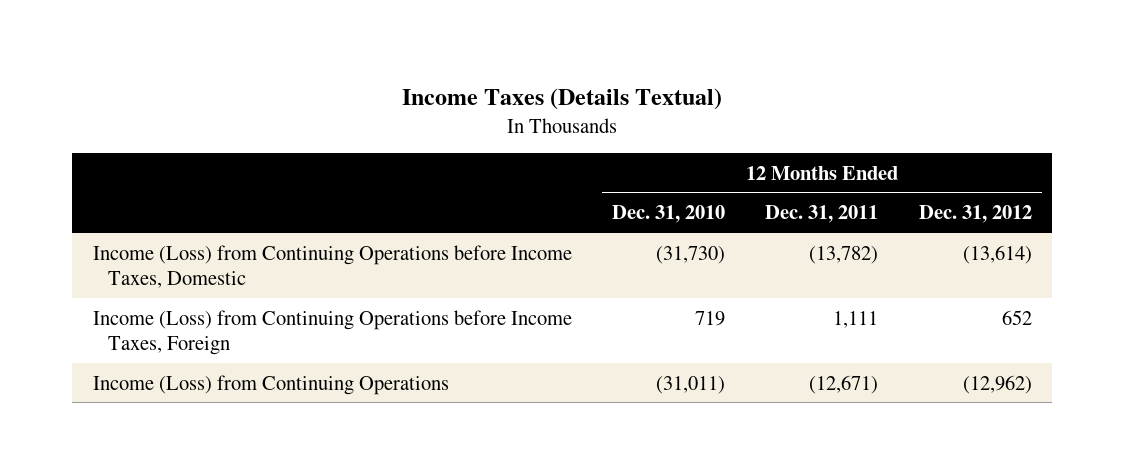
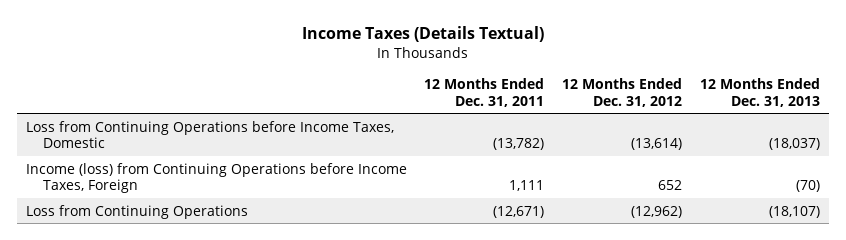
[612,205,726,224] Dec. 31, 2010 -> none
none -> [700,78,821,107] 12 Months Ended Dec. 31, 2013
[92,244,572,289] Income (Loss) from Continuing Operations before Income Taxes, Domestic -> [25,120,394,149] Loss from Continuing Operations before Income Taxes, Domestic
[92,309,572,356] Income (Loss) from Continuing Operations before Income Taxes, Foreign -> [25,162,407,194] Income (loss) from Continuing Operations before Income Taxes, Foreign
[92,374,449,395] Income (Loss) from Continuing Operations -> [25,204,248,219] Loss from Continuing Operations

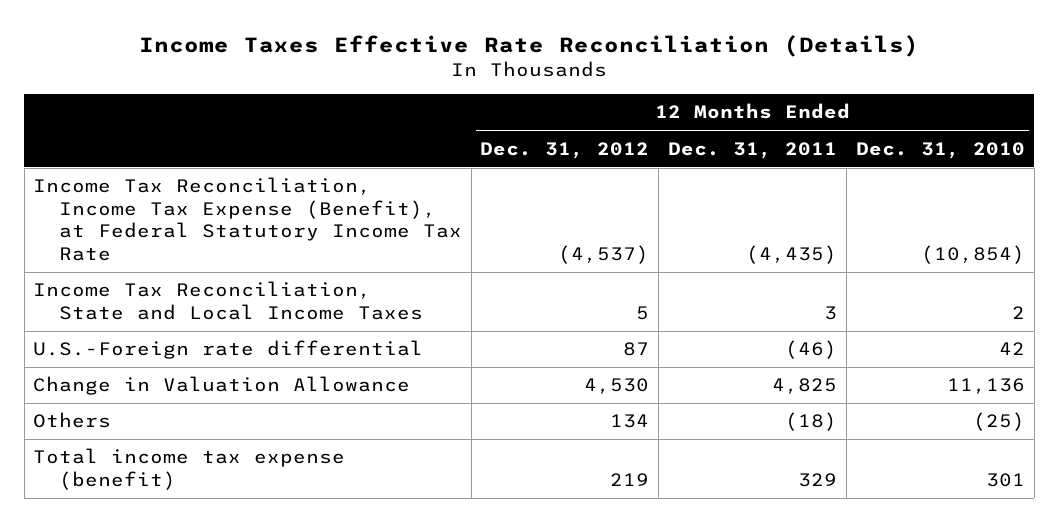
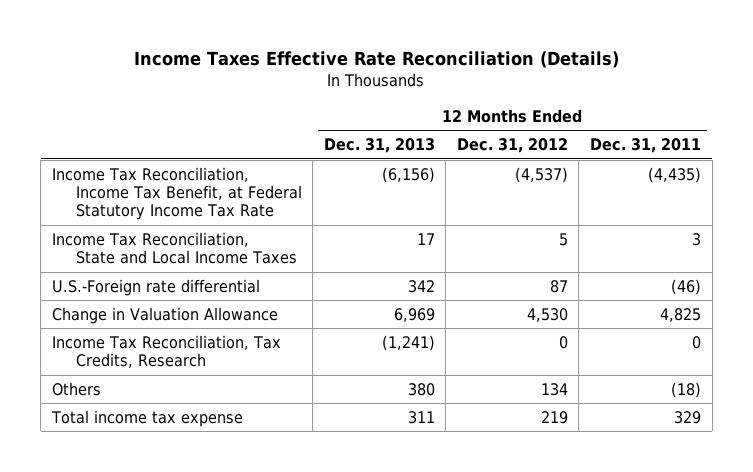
[855,141,1025,159] Dec. 31, 2010 -> none
none -> [323,138,435,154] Dec. 31, 2013
[33,177,462,261] Income Tax Reconciliation, Income Tax Expense (Benefit), at Federal Statutory Income Tax Rate -> [51,166,302,221] Income Tax Reconciliation, Income Tax Benefit, at Federal Statutory Income Tax Rate
none -> [51,334,281,369] Income Tax Reconciliation, Tax Credits, Research
[33,448,346,490] Total income tax expense (benefit) -> [50,409,243,427] Total income tax expense

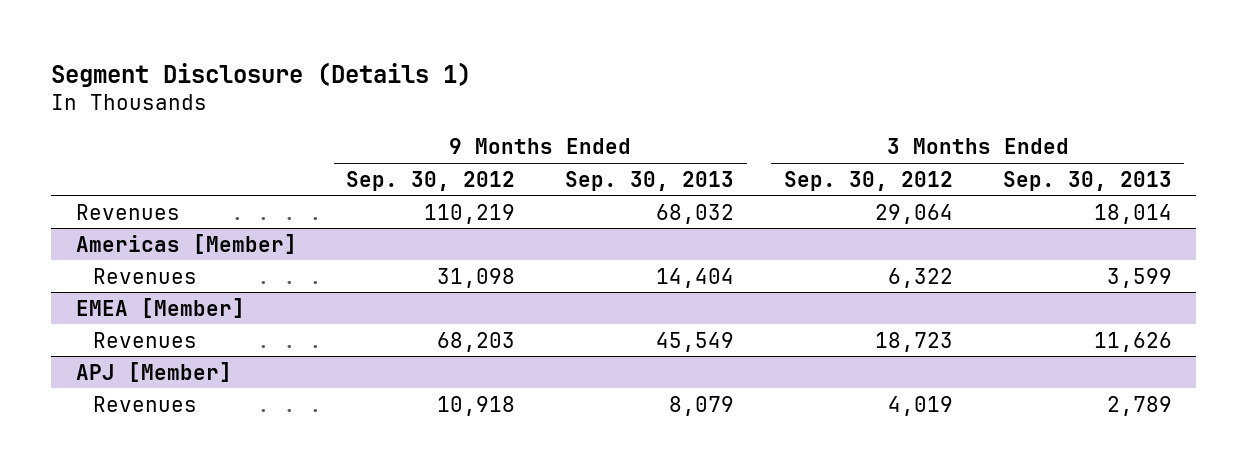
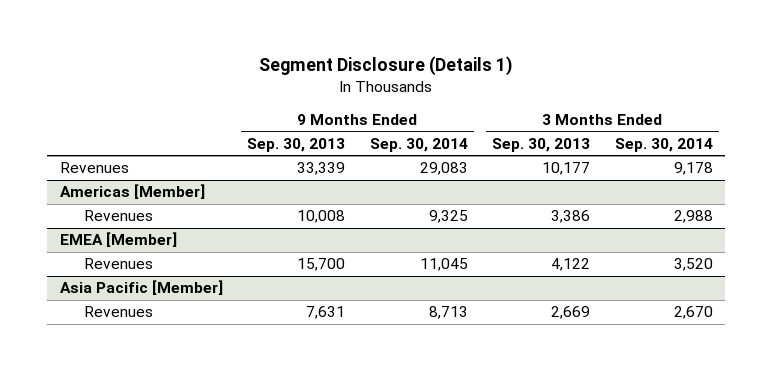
[346,170,516,191] Sep. 30, 2012 -> none
[783,170,953,191] Sep. 30, 2012 -> none
none -> [369,137,468,152] Sep. 30, 2014
none -> [614,137,713,152] Sep. 30, 2014
[656,203,735,224] 68,032 -> [297,162,346,176] 33,339
[1093,203,1172,224] 18,014 -> [542,162,591,176] 10,177
[656,267,735,288] 14,404 -> [297,210,346,224] 10,008
[1106,267,1172,288] 3,599 -> [551,210,591,224] 3,386
[75,361,232,382] APJ [Member] -> none
[656,331,735,352] 45,549 -> [297,258,346,272] 15,700
[1093,331,1172,352] 11,626 -> [551,258,591,272] 4,122
none -> [59,280,223,296] Asia Pacific [Member]
[669,395,735,416] 8,079 -> [306,306,346,320] 7,631
[1106,395,1172,416] 2,789 -> [551,306,591,320] 2,669

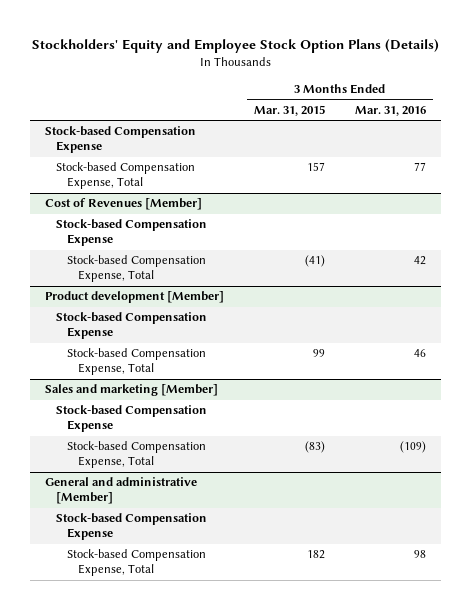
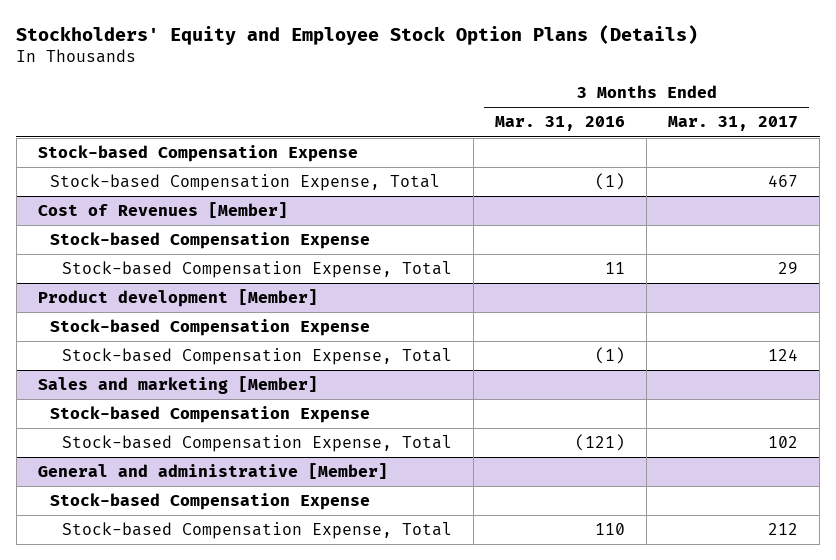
[254,104,326,116] Mar. 31, 2015 -> none
none -> [668,116,799,132] Mar. 31, 2017
[413,162,426,172] 77 -> [595,173,626,191] (1)
[413,256,426,266] 42 -> [605,262,626,275] 11
[413,349,426,358] 46 -> [595,347,626,365] (1)
[399,441,426,454] (109) -> [575,434,626,452] (121)
[413,550,426,559] 98 -> [595,523,626,536] 110

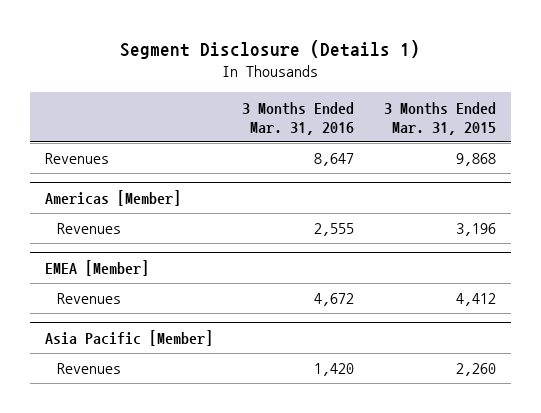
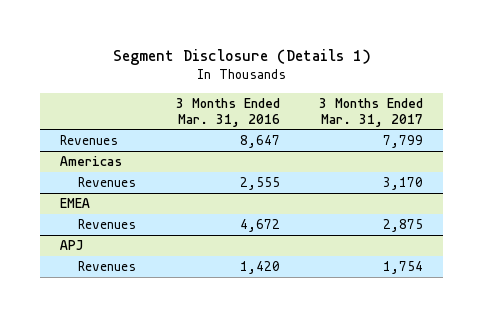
[384,101,497,135] 3 Months Ended Mar. 31, 2015 -> none
none -> [319,97,424,127] 3 Months Ended Mar. 31, 2017
[44,189,181,206] Americas [Member] -> [59,155,122,166] Americas
[44,259,149,276] EMEA [Member] -> [59,197,90,208] EMEA
[44,329,213,346] Asia Pacific [Member] -> [59,239,83,250] APJ

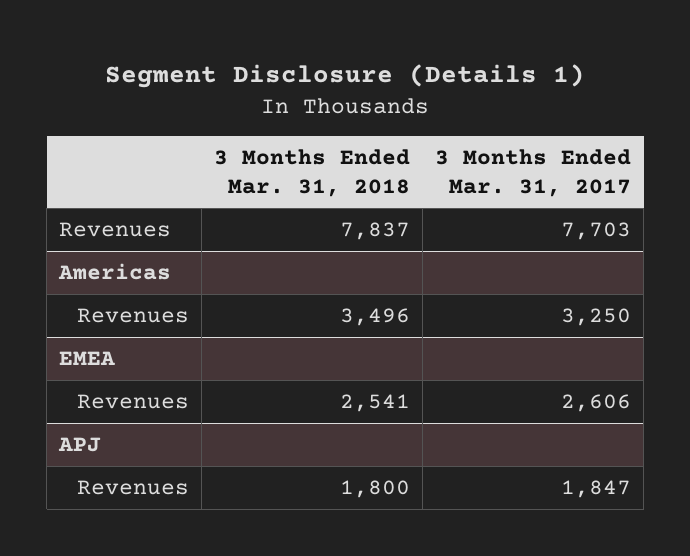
[175,97,280,127] 3 Months Ended Mar. 31, 2016 -> none
none -> [214,148,411,197] 3 Months Ended Mar. 31, 2018
[383,134,424,148] 7,799 -> [561,221,632,240] 7,703
[383,176,424,190] 3,170 -> [561,307,632,326] 3,250
[383,218,424,232] 2,875 -> [561,393,632,412] 2,606
[383,260,424,274] 1,754 -> [561,479,632,498] 1,847

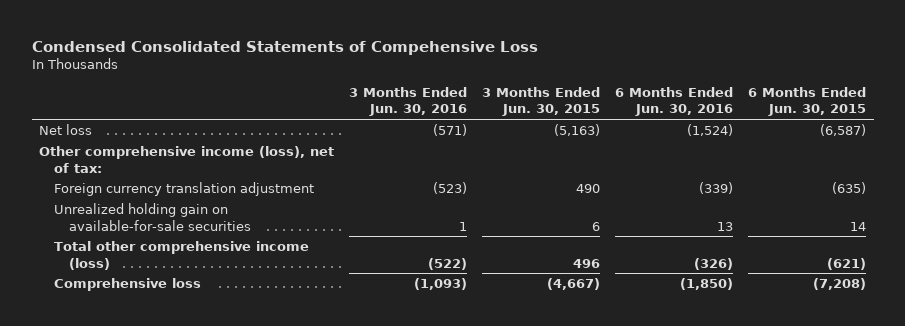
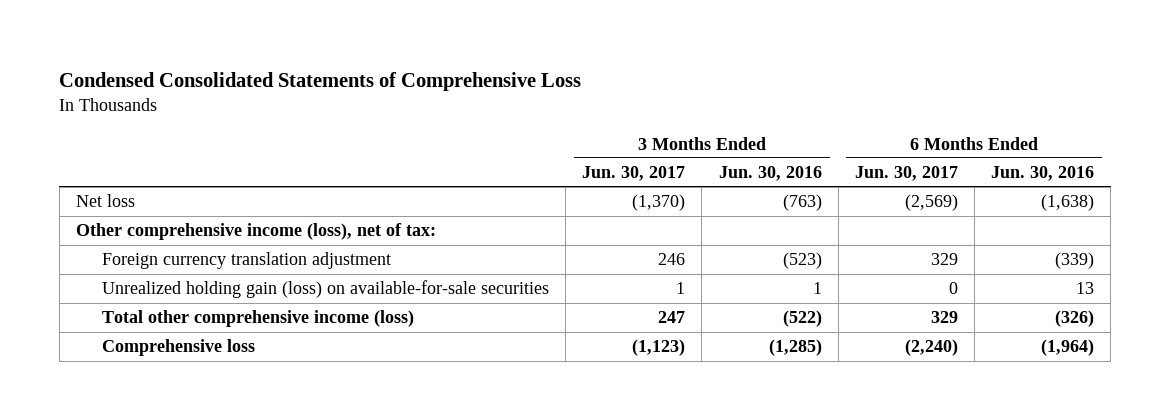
[31,40,538,55] Condensed Consolidated Statements of Compehensive Loss -> [59,72,582,92] Condensed Consolidated Statements of Comprehensive Loss
[482,87,601,117] 3 Months Ended Jun. 30, 2015 -> none
[748,87,867,117] 6 Months Ended Jun. 30, 2015 -> none
none -> [582,166,686,182] Jun. 30, 2017
none -> [854,166,958,182] Jun. 30, 2017
[433,124,468,137] (571) -> [782,194,822,212] (763)
[687,124,734,137] (1,524) -> [1040,194,1094,212] (1,638)
[54,203,252,231] Unrealized holding gain on available-for-sale securities -> [102,280,550,299] Unrealized holding gain (loss) on available-for-sale securities
[414,278,468,291] (1,093) -> [768,339,822,357] (1,285)
[680,278,734,291] (1,850) -> [1040,339,1094,357] (1,964)

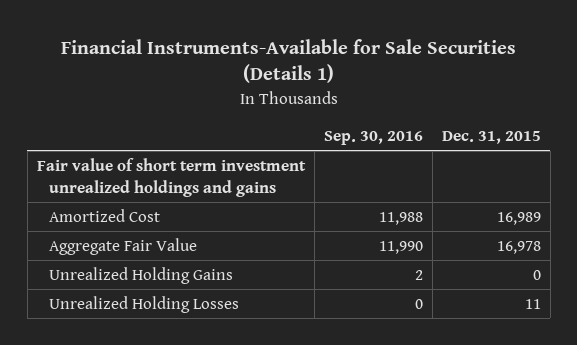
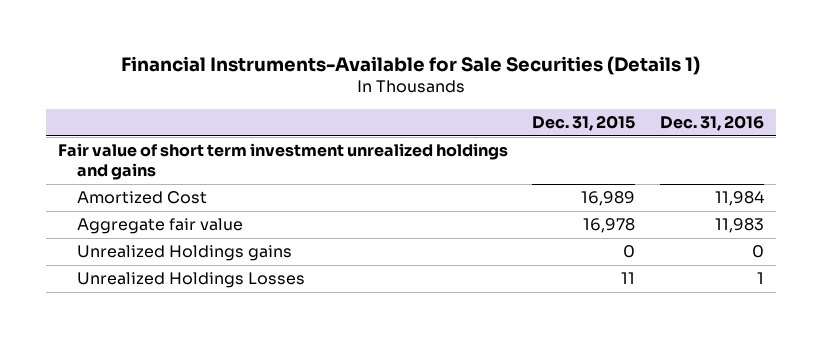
[323,130,423,145] Sep. 30, 2016 -> none
none -> [659,114,764,131] Dec. 31, 2016
[49,237,198,255] Aggregate Fair Value -> [76,218,243,235] Aggregate fair value
[49,266,234,284] Unrealized Holding Gains -> [76,245,292,262] Unrealized Holdings gains
[49,295,240,313] Unrealized Holding Losses -> [76,272,305,289] Unrealized Holdings Losses

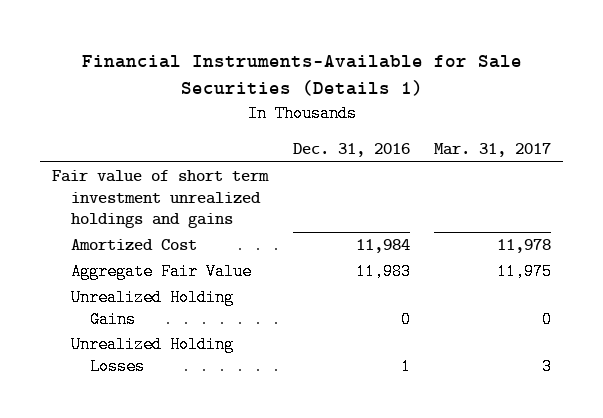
[532,114,636,131] Dec. 31, 2015 -> none
none -> [434,143,552,158] Mar. 31, 2017
[76,218,243,235] Aggregate fair value -> [70,263,252,281] Aggregate Fair Value
[76,245,292,262] Unrealized Holdings gains -> [70,289,234,328] Unrealized Holding Gains
[76,272,305,289] Unrealized Holdings Losses -> [70,336,234,375] Unrealized Holding Losses

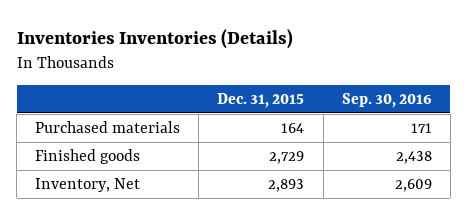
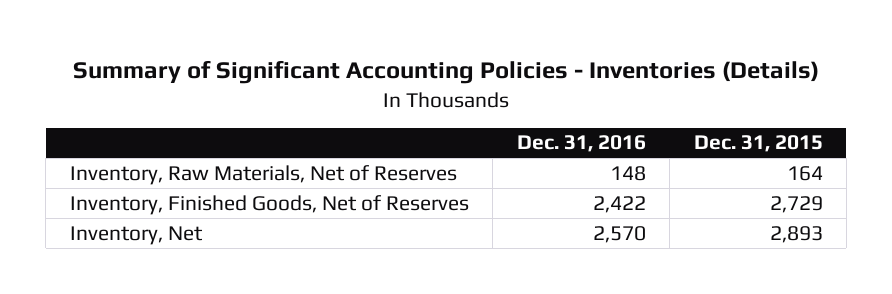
[16,28,293,49] Inventories Inventories (Details) -> [73,60,820,85] Summary of Significant Accounting Policies - Inventories (Details)
[341,93,432,109] Sep. 30, 2016 -> none
none -> [516,135,646,153] Dec. 31, 2016
[35,120,181,133] Purchased materials -> [69,164,457,185] Inventory, Raw Materials, Net of Reserves
[35,148,141,164] Finished goods -> [69,194,469,215] Inventory, Finished Goods, Net of Reserves

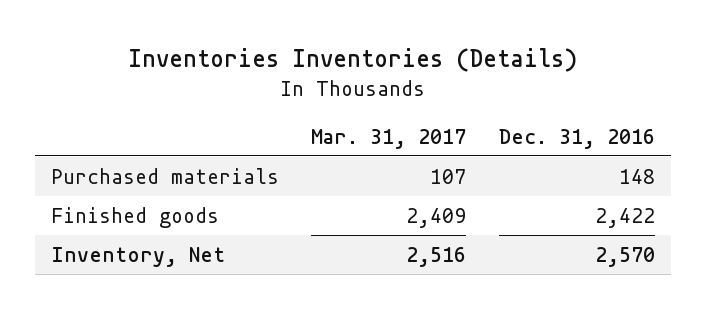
[73,60,820,85] Summary of Significant Accounting Policies - Inventories (Details) -> [127,48,577,73] Inventories Inventories (Details)
[693,135,823,153] Dec. 31, 2015 -> none
none -> [311,128,467,149] Mar. 31, 2017
[69,164,457,185] Inventory, Raw Materials, Net of Reserves -> [51,167,280,184] Purchased materials
[69,194,469,215] Inventory, Finished Goods, Net of Reserves -> [51,206,220,228] Finished goods

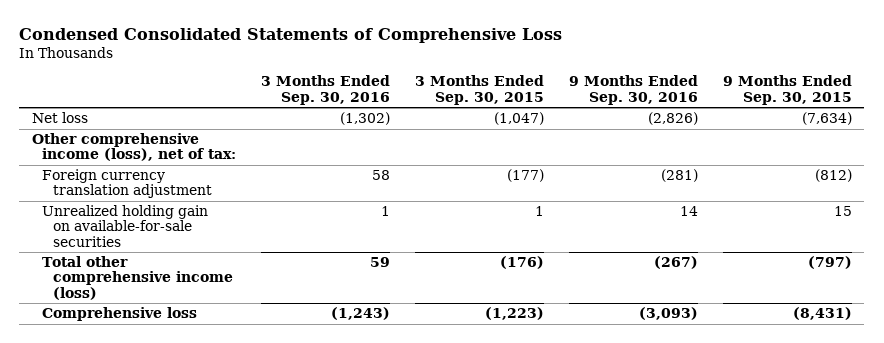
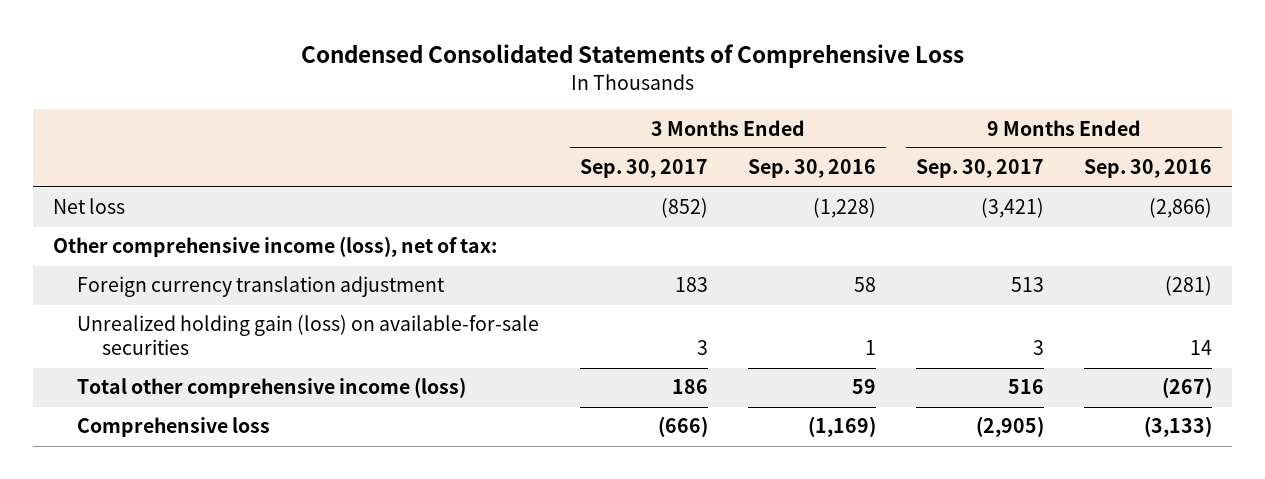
[415,75,545,105] 3 Months Ended Sep. 30, 2015 -> none
[722,75,852,105] 9 Months Ended Sep. 30, 2015 -> none
none -> [579,159,708,179] Sep. 30, 2017
none -> [915,159,1044,179] Sep. 30, 2017
[340,112,391,126] (1,302) -> [812,198,876,219] (1,228)
[647,112,698,126] (2,826) -> [1149,198,1213,219] (2,866)
[42,205,209,247] Unrealized holding gain on available-for-sale securities -> [77,315,540,356] Unrealized holding gain (loss) on available-for-sale securities
[331,307,391,321] (1,243) -> [807,416,876,438] (1,169)
[638,307,698,321] (3,093) -> [1144,416,1213,438] (3,133)

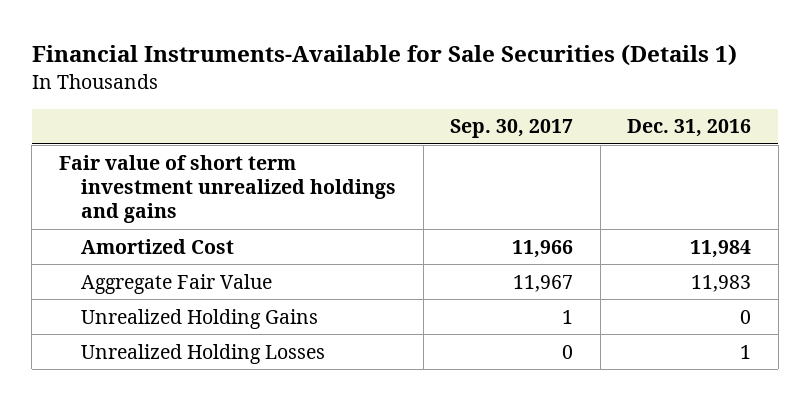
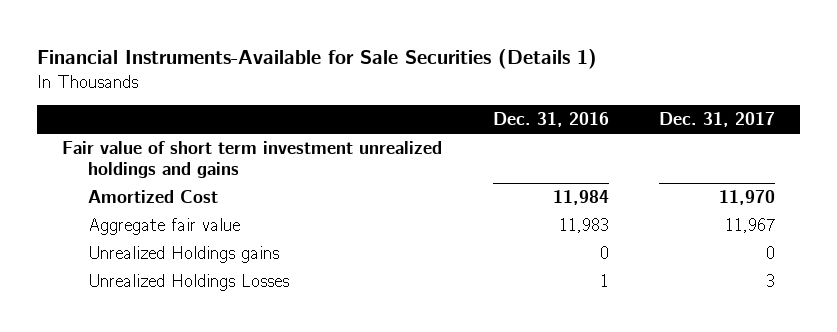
[450,119,574,139] Sep. 30, 2017 -> none
none -> [658,111,775,127] Dec. 31, 2017
[81,273,273,294] Aggregate Fair Value -> [88,218,241,236] Aggregate fair value
[81,308,319,329] Unrealized Holding Gains -> [88,246,280,264] Unrealized Holdings gains
[81,343,326,364] Unrealized Holding Losses -> [88,274,290,292] Unrealized Holdings Losses

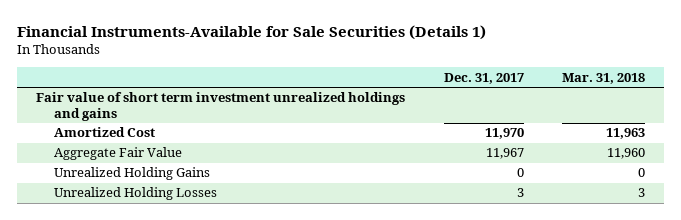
[492,111,609,127] Dec. 31, 2016 -> none
none -> [562,72,646,84] Mar. 31, 2018
[88,218,241,236] Aggregate fair value -> [53,147,182,161] Aggregate Fair Value
[88,246,280,264] Unrealized Holdings gains -> [53,167,210,181] Unrealized Holding Gains
[88,274,290,292] Unrealized Holdings Losses -> [53,187,217,201] Unrealized Holding Losses

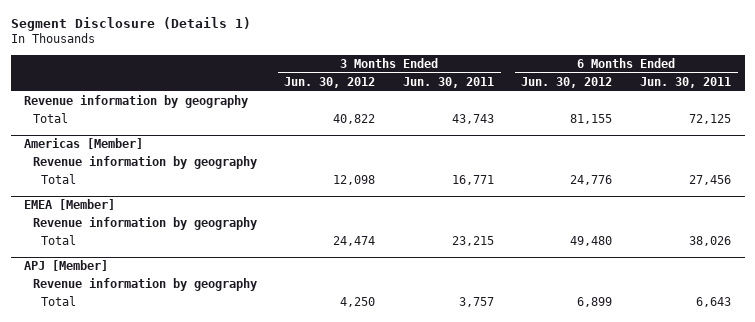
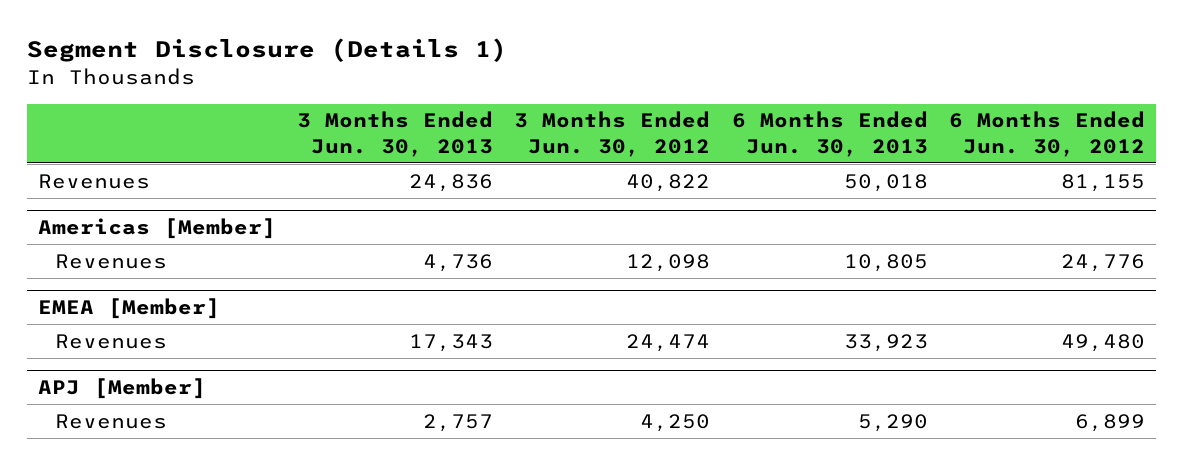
[402,76,494,88] Jun. 30, 2011 -> none
[639,76,731,88] Jun. 30, 2011 -> none
none -> [297,111,494,157] 3 Months Ended Jun. 30, 2013
none -> [731,111,928,157] 6 Months Ended Jun. 30, 2013
[24,95,249,109] Revenue information by geography -> none
[32,113,68,124] Total -> [37,173,150,189] Revenues
[32,156,257,170] Revenue information by geography -> none
[41,174,77,185] Total -> [54,253,167,269] Revenues
[32,217,257,231] Revenue information by geography -> none
[41,235,77,246] Total -> [54,333,167,349] Revenues
[32,278,257,292] Revenue information by geography -> none
[41,296,77,307] Total -> [54,413,167,429] Revenues

